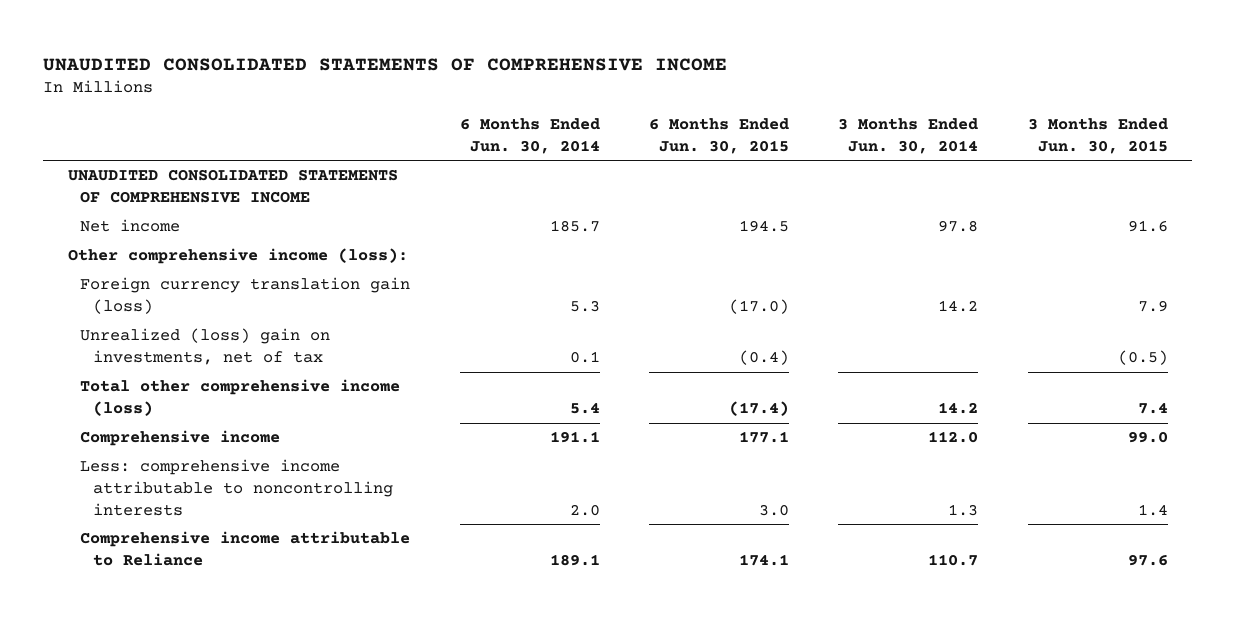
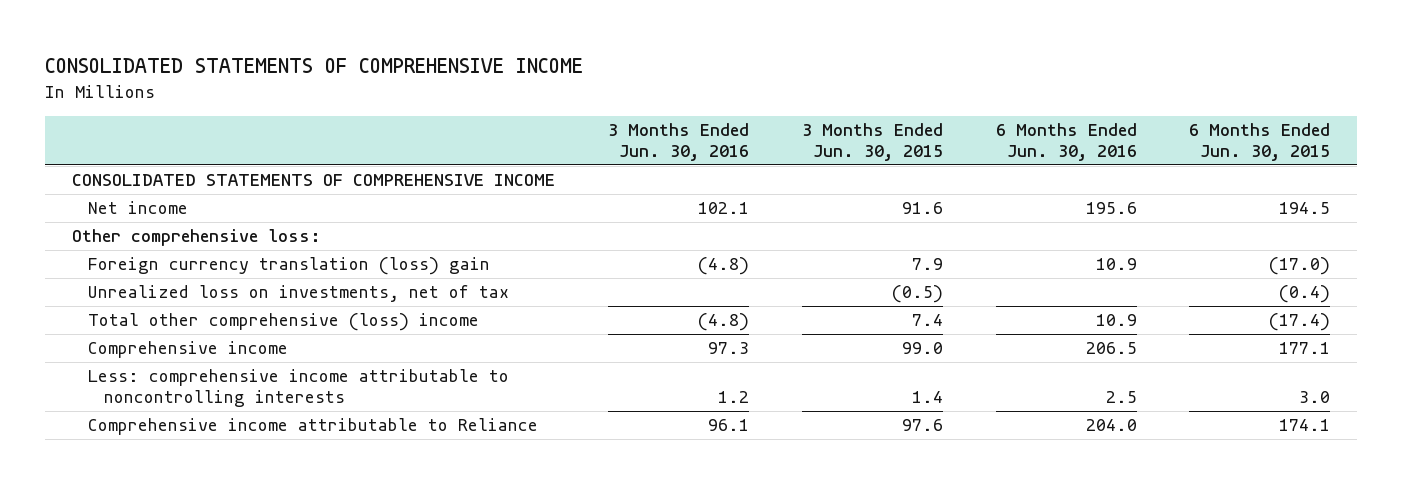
[43,57,728,71] UNAUDITED CONSOLIDATED STATEMENTS OF COMPREHENSIVE INCOME -> [45,58,584,74] CONSOLIDATED STATEMENTS OF COMPREHENSIVE INCOME
[459,117,600,154] 6 Months Ended Jun. 30, 2014 -> none
[838,117,979,154] 3 Months Ended Jun. 30, 2014 -> none
none -> [607,122,749,161] 3 Months Ended Jun. 30, 2016
none -> [995,122,1137,161] 6 Months Ended Jun. 30, 2016
[67,169,398,204] UNAUDITED CONSOLIDATED STATEMENTS OF COMPREHENSIVE INCOME -> [71,174,555,187] CONSOLIDATED STATEMENTS OF COMPREHENSIVE INCOME
[67,248,408,265] Other comprehensive income (loss): -> [71,229,321,247] Other comprehensive loss:
[80,277,411,315] Foreign currency translation gain (loss) -> [88,257,491,276] Foreign currency translation (loss) gain
[80,328,331,366] Unrealized (loss) gain on investments, net of tax -> [88,285,510,303] Unrealized loss on investments, net of tax
[80,379,401,417] Total other comprehensive income (loss) -> [88,313,480,332] Total other comprehensive (loss) income

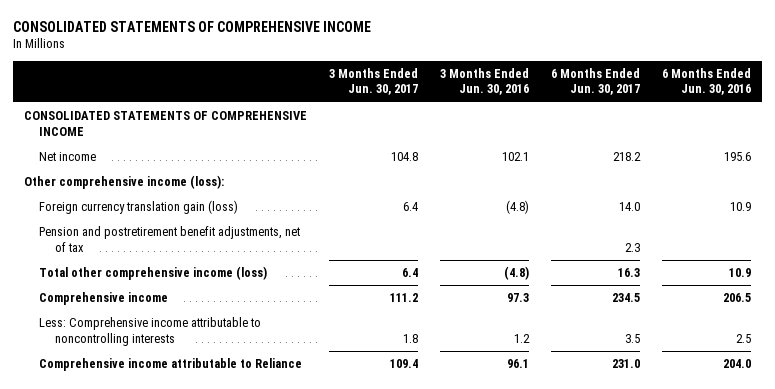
[801,122,943,161] 3 Months Ended Jun. 30, 2015 -> none
[1189,122,1331,161] 6 Months Ended Jun. 30, 2015 -> none
none -> [328,67,418,96] 3 Months Ended Jun. 30, 2017
none -> [551,67,641,96] 6 Months Ended Jun. 30, 2017
[88,285,510,303] Unrealized loss on investments, net of tax -> none
[71,229,321,247] Other comprehensive loss: -> [23,174,224,189] Other comprehensive income (loss):
[88,257,491,276] Foreign currency translation (loss) gain -> [39,199,239,214] Foreign currency translation gain (loss)
none -> [39,225,301,252] Pension and postretirement benefit adjustments, net of tax
[88,313,480,332] Total other comprehensive (loss) income -> [39,265,268,280] Total other comprehensive income (loss)
[88,369,510,408] Less: comprehensive income attributable to noncontrolling interests -> [39,316,262,346] Less: Comprehensive income attributable to noncontrolling interests

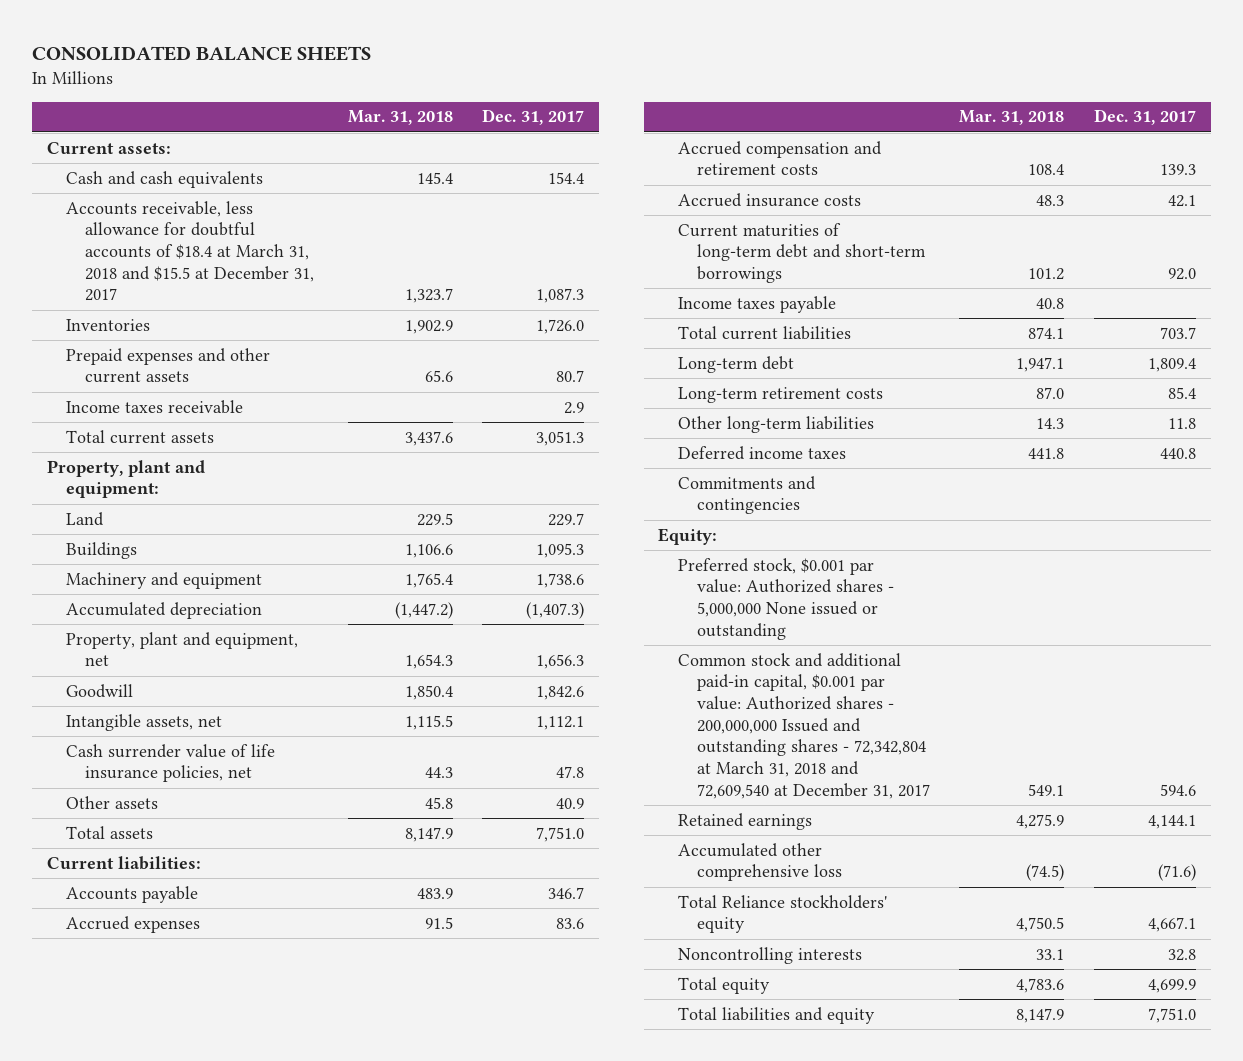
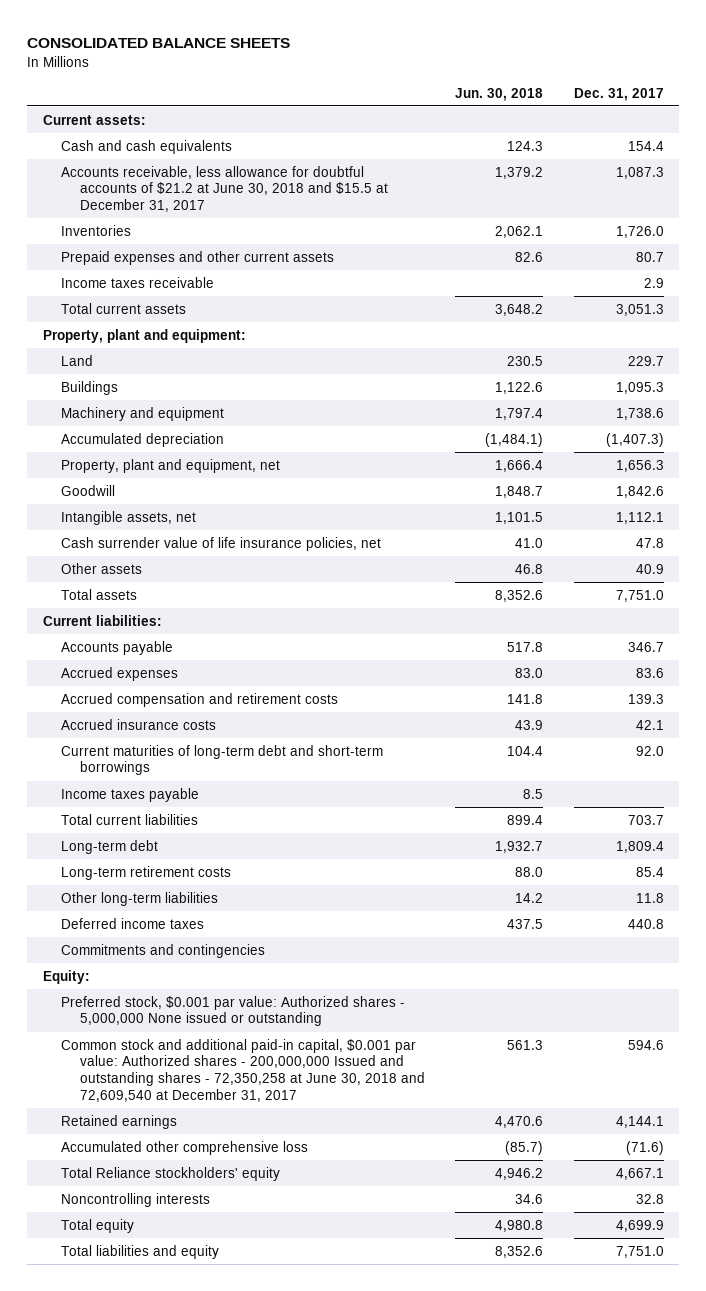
[347,110,453,126] Mar. 31, 2018 -> none
none -> [455,87,544,101] Jun. 30, 2018
[66,200,315,302] Accounts receivable, less allowance for doubtful accounts of $18.4 at March 31, 2018 and $15.5 at December 31, 2017 -> [61,165,388,212] Accounts receivable, less allowance for doubtful accounts of $21.2 at June 30, 2018 and $15.5 at December 31, 2017
[677,652,930,799] Common stock and additional paid-in capital, $0.001 par value: Authorized shares - 200,000,000 Issued and outstanding shares - 72,342,804 at March 31, 2018 and 72,609,540 at December 31, 2017 -> [61,1038,425,1102] Common stock and additional paid-in capital, $0.001 par value: Authorized shares - 200,000,000 Issued and outstanding shares - 72,350,258 at June 30, 2018 and 72,609,540 at December 31, 2017

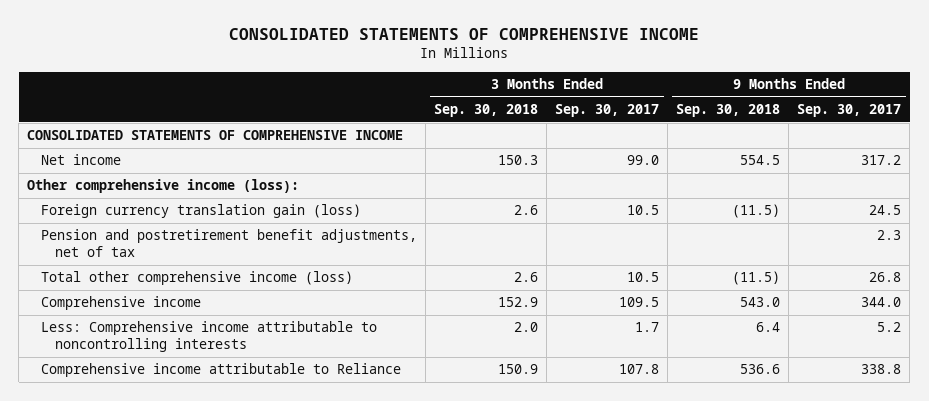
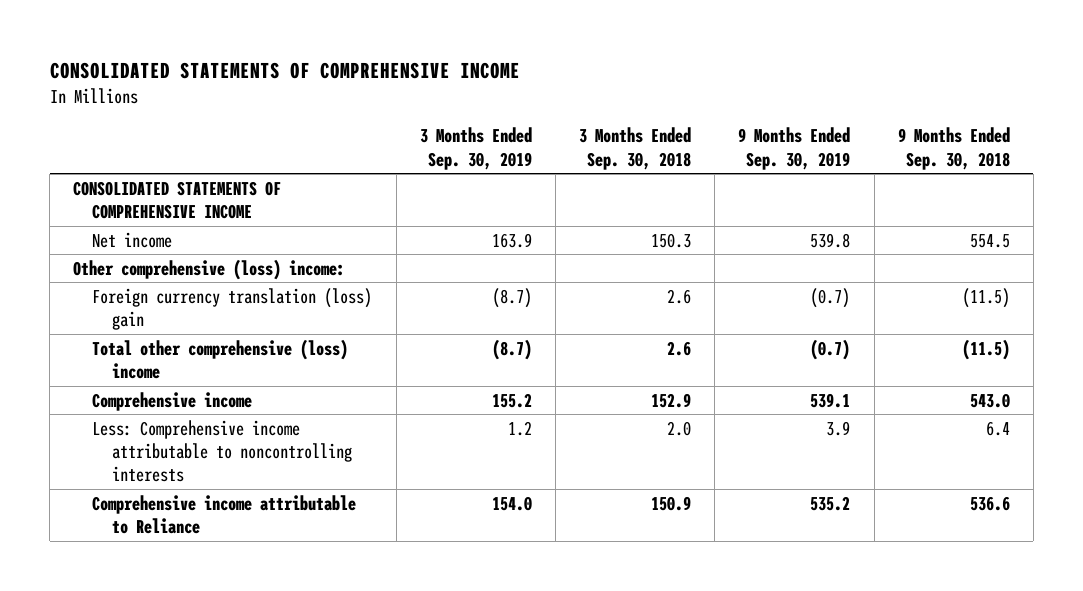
[555,104,660,118] Sep. 30, 2017 -> none
[797,104,902,118] Sep. 30, 2017 -> none
none -> [419,127,532,170] 3 Months Ended Sep. 30, 2019
none -> [738,127,851,170] 9 Months Ended Sep. 30, 2019
[41,229,418,258] Pension and postretirement benefit adjustments, net of tax -> none
[27,179,300,194] Other comprehensive income (loss): -> [73,258,346,280] Other comprehensive (loss) income:
[41,204,362,219] Foreign currency translation gain (loss) -> [92,287,373,330] Foreign currency translation (loss) gain
[41,271,354,286] Total other comprehensive income (loss) -> [92,338,349,379] Total other comprehensive (loss) income

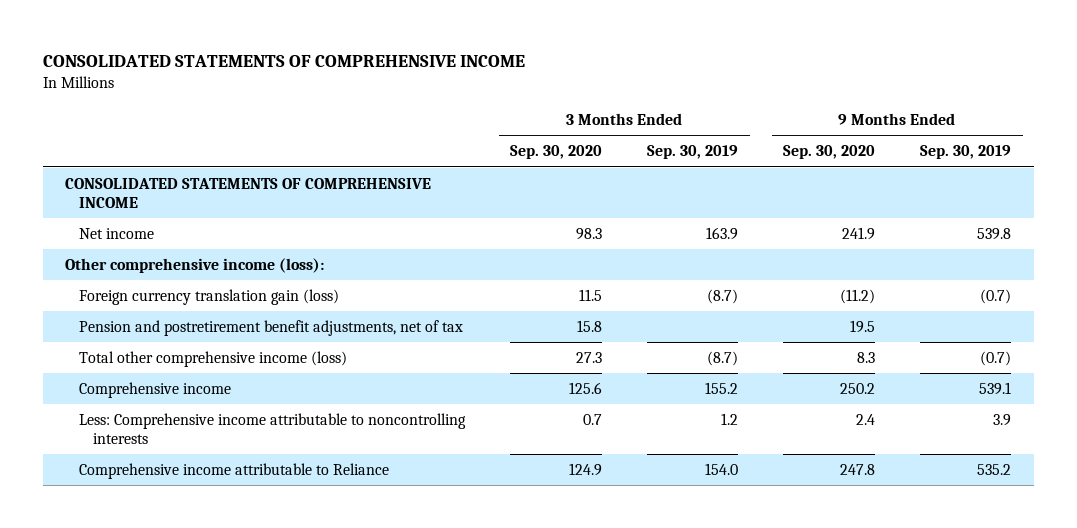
[579,127,692,170] 3 Months Ended Sep. 30, 2018 -> none
[897,127,1010,170] 9 Months Ended Sep. 30, 2018 -> none
none -> [510,145,603,160] Sep. 30, 2020
none -> [783,145,876,160] Sep. 30, 2020
[73,258,346,280] Other comprehensive (loss) income: -> [65,257,325,273] Other comprehensive income (loss):
[92,287,373,330] Foreign currency translation (loss) gain -> [79,288,340,305] Foreign currency translation gain (loss)
none -> [79,319,464,336] Pension and postretirement benefit adjustments, net of tax
[92,338,349,379] Total other comprehensive (loss) income -> [79,350,348,367] Total other comprehensive income (loss)

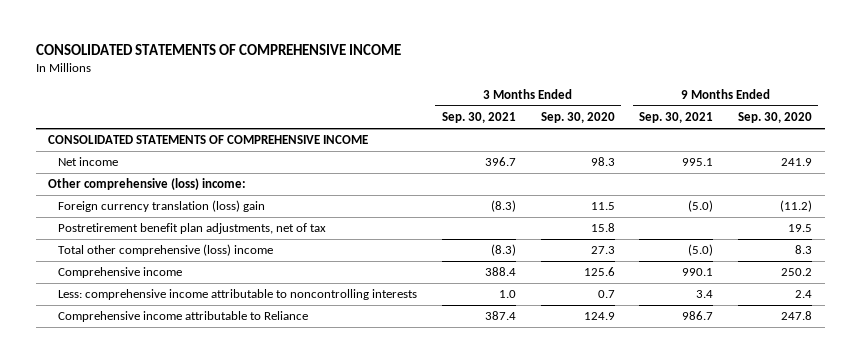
[647,145,739,160] Sep. 30, 2019 -> none
[920,145,1012,160] Sep. 30, 2019 -> none
none -> [441,112,516,124] Sep. 30, 2021
none -> [639,112,714,124] Sep. 30, 2021
[65,257,325,273] Other comprehensive income (loss): -> [47,178,246,191] Other comprehensive (loss) income:
[79,288,340,305] Foreign currency translation gain (loss) -> [57,200,265,213] Foreign currency translation (loss) gain
[79,319,464,336] Pension and postretirement benefit adjustments, net of tax -> [57,223,326,235] Postretirement benefit plan adjustments, net of tax
[79,350,348,367] Total other comprehensive income (loss) -> [57,244,273,257] Total other comprehensive (loss) income
[79,412,467,445] Less: Comprehensive income attributable to noncontrolling interests -> [57,289,417,301] Less: comprehensive income attributable to noncontrolling interests

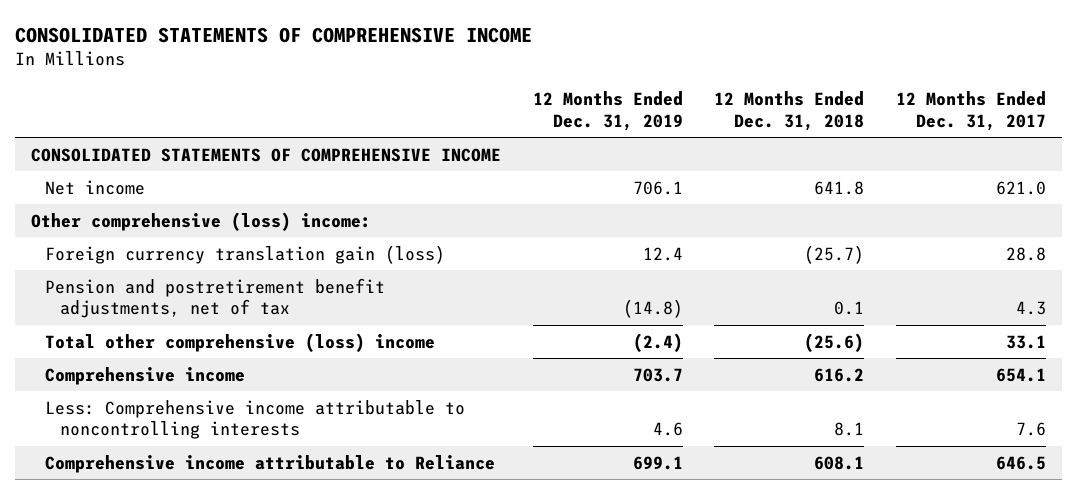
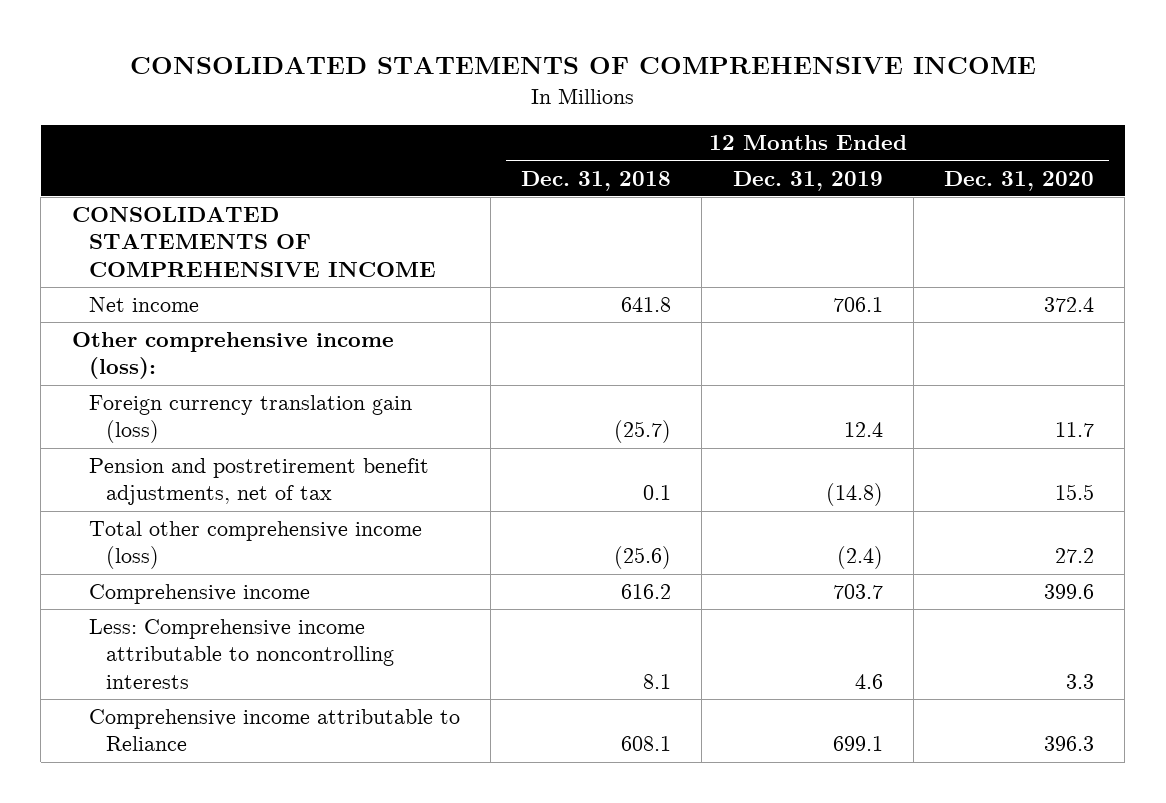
[895,91,1046,132] 12 Months Ended Dec. 31, 2017 -> none
none -> [944,170,1095,191] Dec. 31, 2020
[30,211,371,231] Other comprehensive (loss) income: -> [71,332,394,380] Other comprehensive income (loss):
[45,332,436,352] Total other comprehensive (loss) income -> [88,521,422,570] Total other comprehensive income (loss)

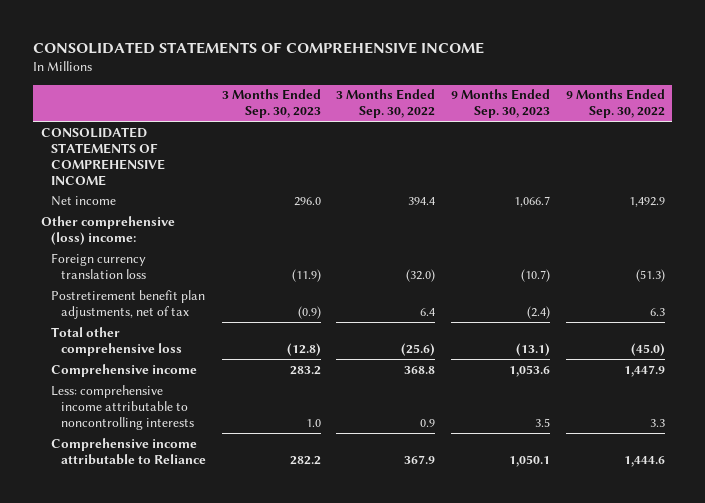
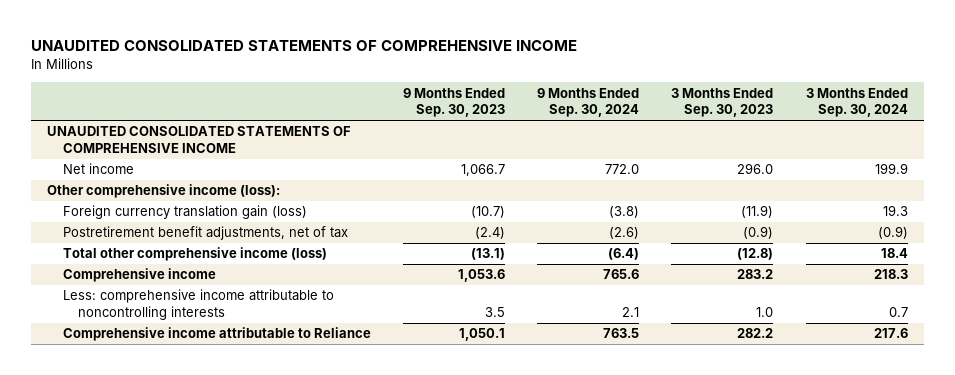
[32,42,484,55] CONSOLIDATED STATEMENTS OF COMPREHENSIVE INCOME -> [31,40,578,52] UNAUDITED CONSOLIDATED STATEMENTS OF COMPREHENSIVE INCOME
[336,89,436,119] 3 Months Ended Sep. 30, 2022 -> none
[565,89,665,119] 9 Months Ended Sep. 30, 2022 -> none
none -> [537,87,640,118] 9 Months Ended Sep. 30, 2024
none -> [805,87,908,118] 3 Months Ended Sep. 30, 2024
[40,126,165,186] CONSOLIDATED STATEMENTS OF COMPREHENSIVE INCOME -> [47,126,352,154] UNAUDITED CONSOLIDATED STATEMENTS OF COMPREHENSIVE INCOME
[40,215,175,245] Other comprehensive (loss) income: -> [47,184,281,199] Other comprehensive income (loss):
[50,252,146,279] Foreign currency translation loss -> [62,205,307,220] Foreign currency translation gain (loss)
[50,289,205,319] Postretirement benefit plan adjustments, net of tax -> [62,226,348,241] Postretirement benefit adjustments, net of tax
[50,326,182,356] Total other comprehensive loss -> [62,247,327,262] Total other comprehensive income (loss)

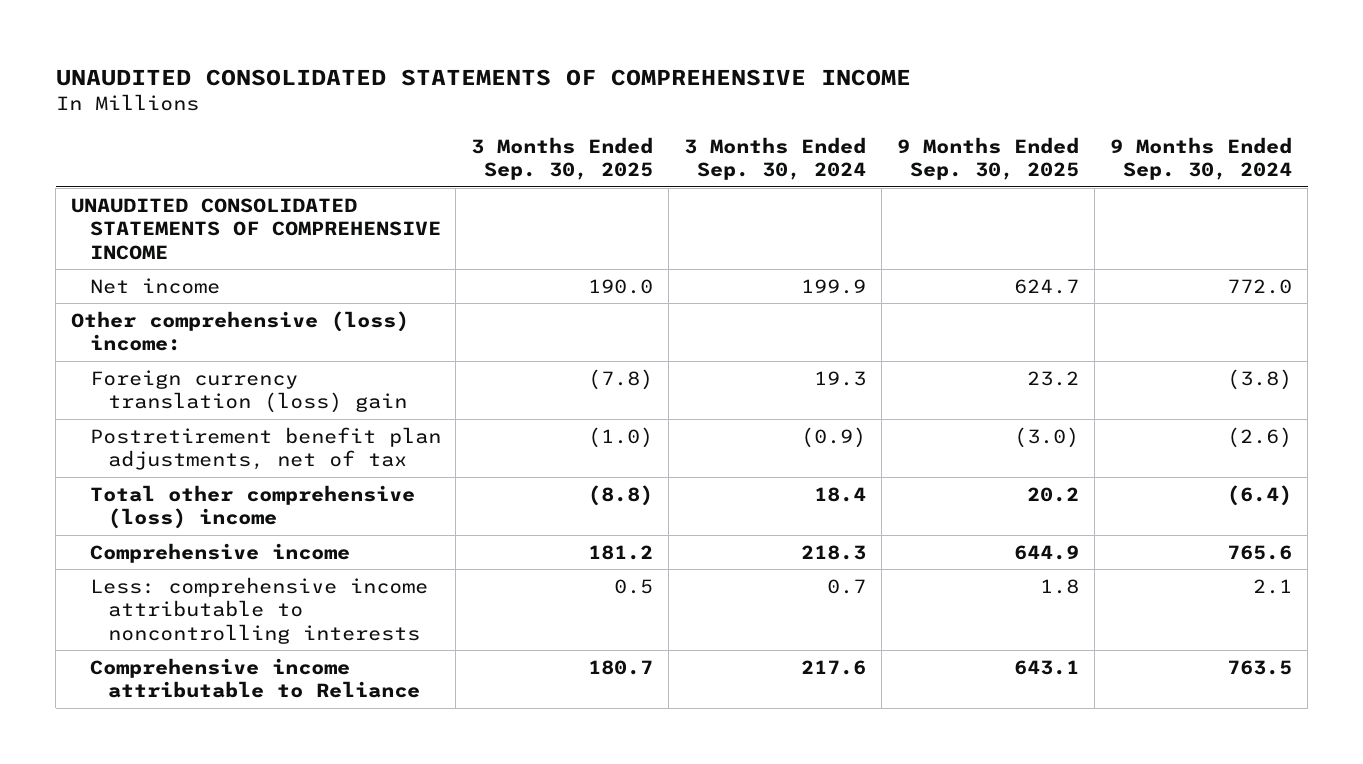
[402,87,505,118] 9 Months Ended Sep. 30, 2023 -> none
[671,87,774,118] 3 Months Ended Sep. 30, 2023 -> none
none -> [471,137,654,181] 3 Months Ended Sep. 30, 2025
none -> [897,137,1080,181] 9 Months Ended Sep. 30, 2025
[47,184,281,199] Other comprehensive income (loss): -> [70,310,409,352] Other comprehensive (loss) income:
[62,205,307,220] Foreign currency translation gain (loss) -> [89,369,408,414] Foreign currency translation (loss) gain
[62,226,348,241] Postretirement benefit adjustments, net of tax -> [89,426,441,471] Postretirement benefit plan adjustments, net of tax
[62,247,327,262] Total other comprehensive income (loss) -> [89,484,415,530] Total other comprehensive (loss) income

